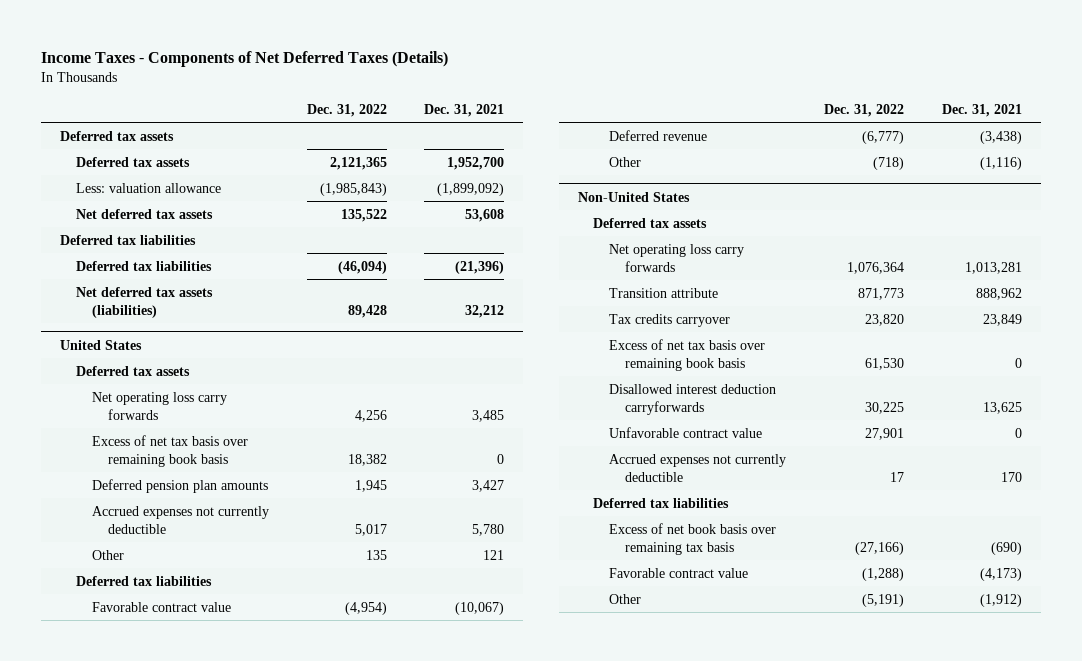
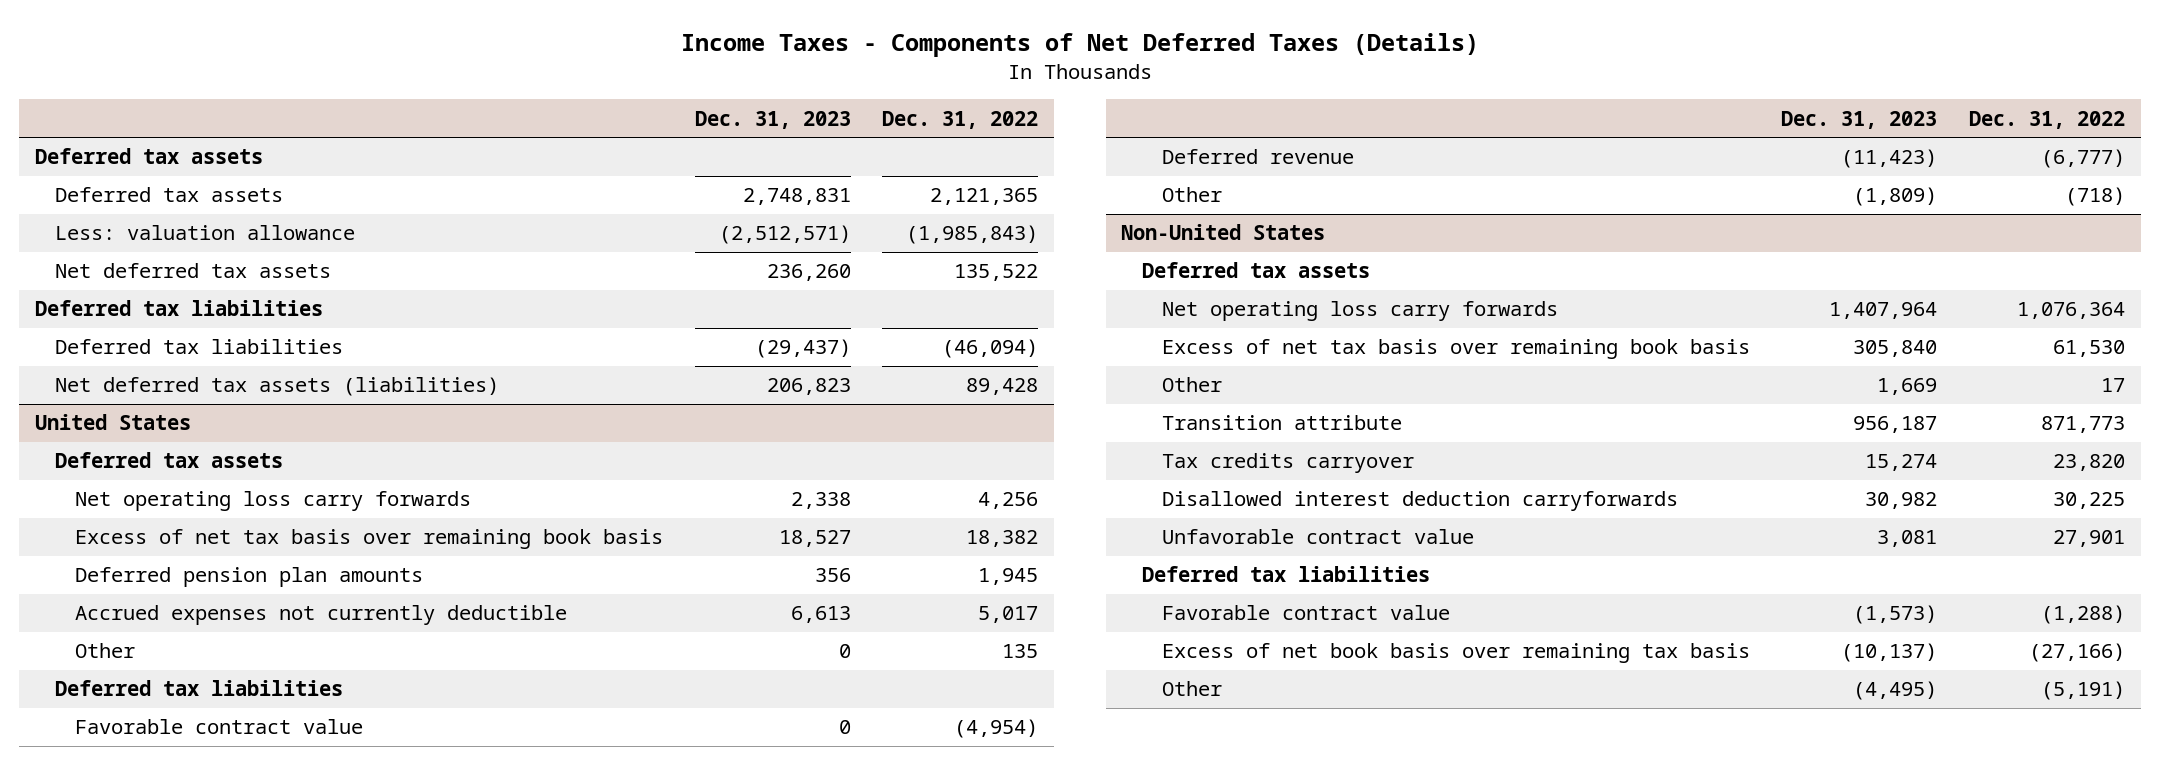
[424,103,505,117] Dec. 31, 2021 -> none
none -> [694,110,851,129] Dec. 31, 2023
[609,338,766,371] Excess of net tax basis over remaining book basis -> [1161,339,1750,360] Excess of net tax basis over remaining book basis
none -> [1161,377,1222,393] Other
[609,453,787,482] Accrued expenses not currently deductible -> none
[609,522,777,555] Excess of net book basis over remaining tax basis -> [1161,643,1750,664] Excess of net book basis over remaining tax basis

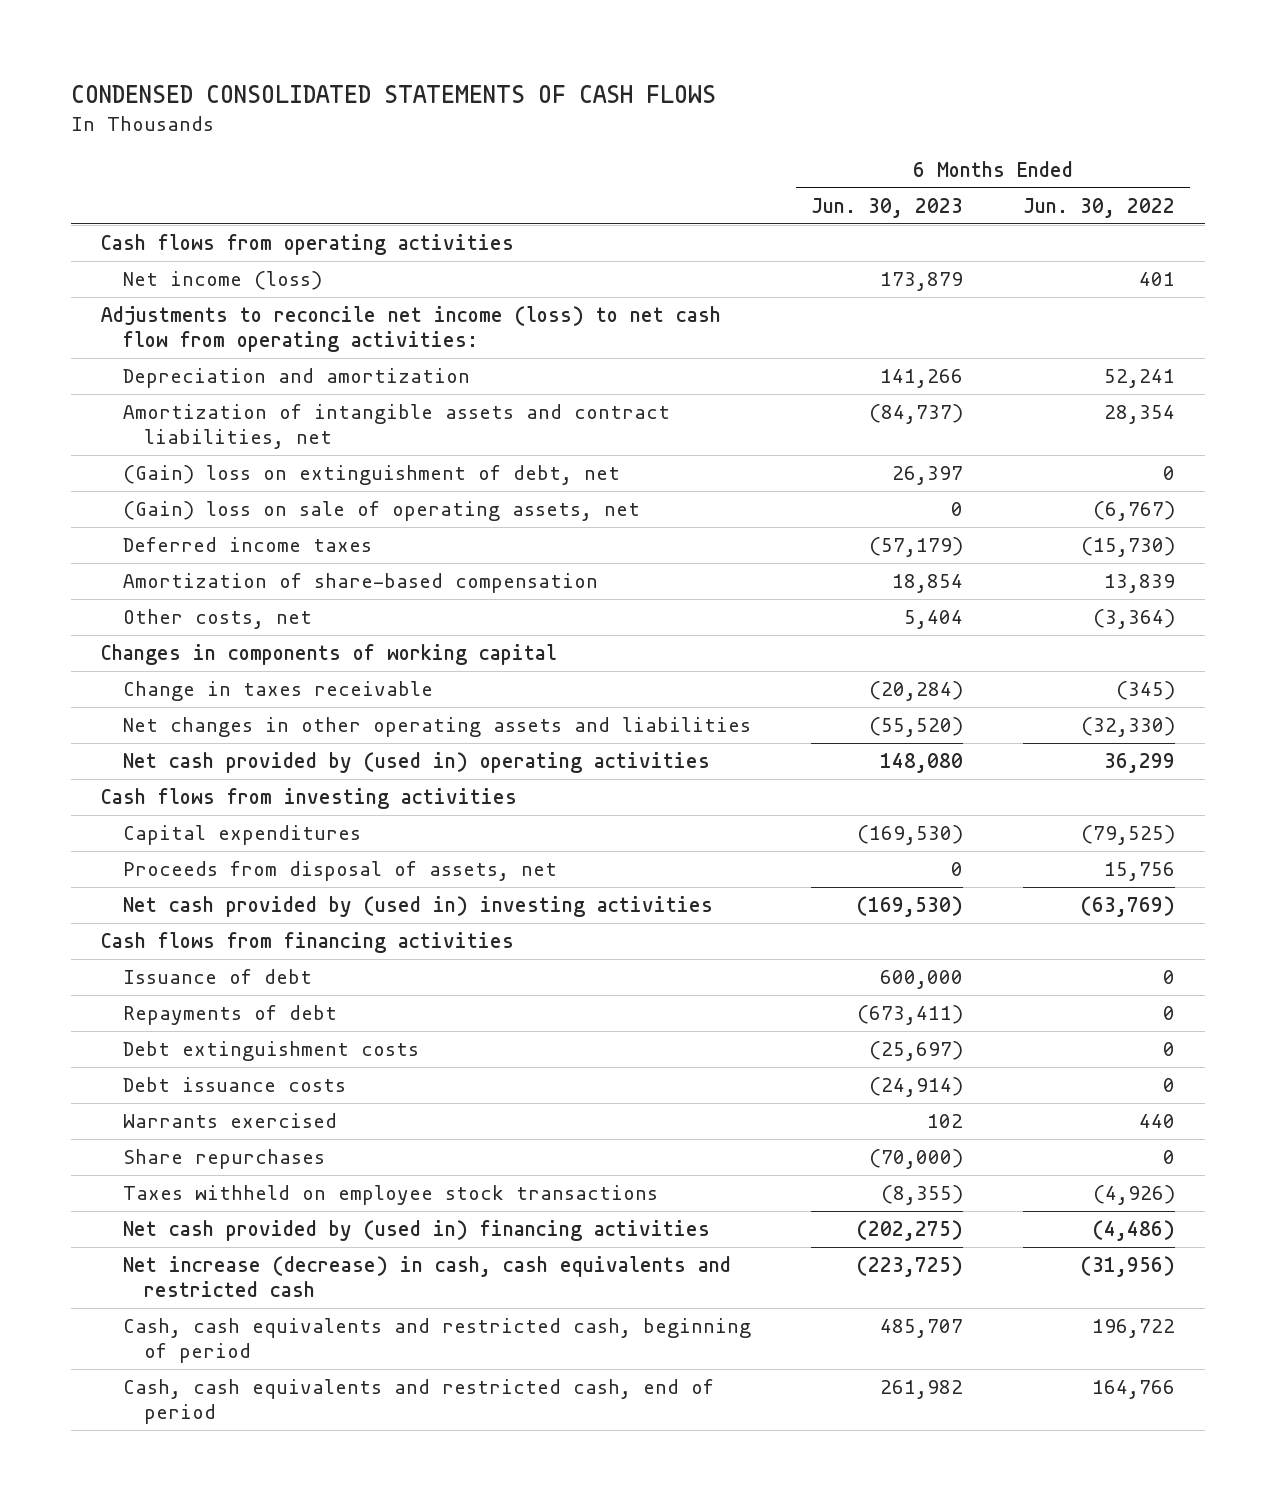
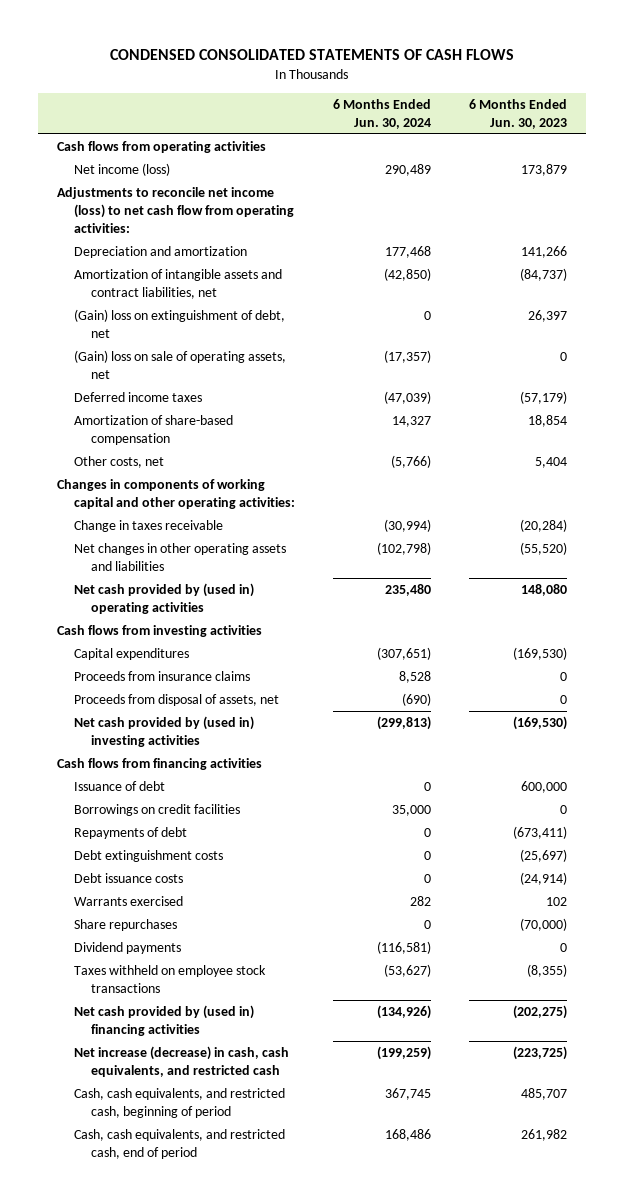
[1022,197,1175,218] Jun. 30, 2022 -> none
none -> [333,98,432,129] 6 Months Ended Jun. 30, 2024
[101,644,558,666] Changes in components of working capital -> [56,479,295,509] Changes in components of working capital and other operating activities:
none -> [73,671,250,682] Proceeds from insurance claims
none -> [73,804,240,817] Borrowings on credit facilities
none -> [73,942,181,955] Dividend payments
[122,1256,731,1297] Net increase (decrease) in cash, cash equivalents and restricted cash -> [73,1046,289,1077] Net increase (decrease) in cash, cash equivalents, and restricted cash
[122,1318,751,1363] Cash, cash equivalents and restricted cash, beginning of period -> [73,1088,285,1118] Cash, cash equivalents, and restricted cash, beginning of period
[122,1379,714,1424] Cash, cash equivalents and restricted cash, end of period -> [73,1129,285,1159] Cash, cash equivalents, and restricted cash, end of period

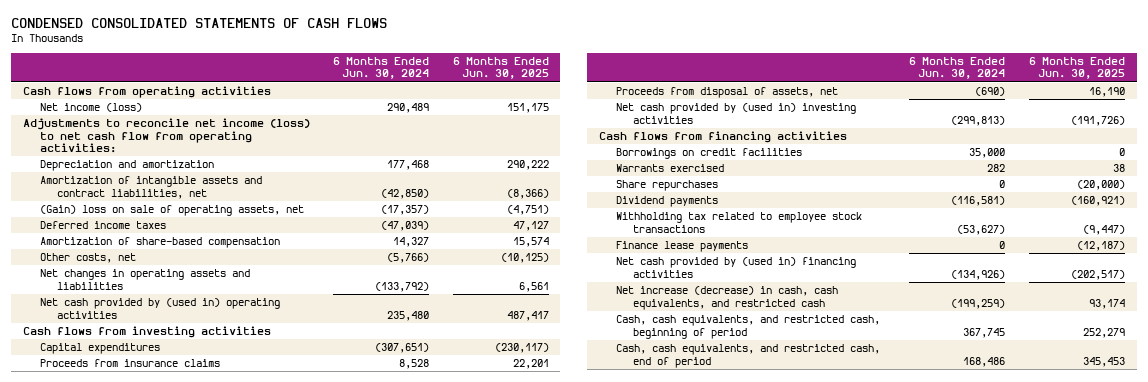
[469,98,568,129] 6 Months Ended Jun. 30, 2023 -> none
none -> [452,56,549,80] 6 Months Ended Jun. 30, 2025
[73,309,285,338] (Gain) loss on extinguishment of debt, net -> none
[56,479,295,509] Changes in components of working capital and other operating activities: -> none
[73,520,223,533] Change in taxes receivable -> none
[73,543,286,571] Net changes in other operating assets and liabilities -> [39,269,250,290] Net changes in operating assets and liabilities
[377,542,432,556] (102,798) -> [375,281,430,292] (133,792)
[73,781,165,792] Issuance of debt -> none
[73,827,187,840] Repayments of debt -> none
[73,850,223,863] Debt extinguishment costs -> none
[73,873,183,884] Debt issuance costs -> none
[73,965,266,993] Taxes withheld on employee stock transactions -> [616,212,863,233] Withholding tax related to employee stock transactions
none -> [616,241,749,253] Finance lease payments

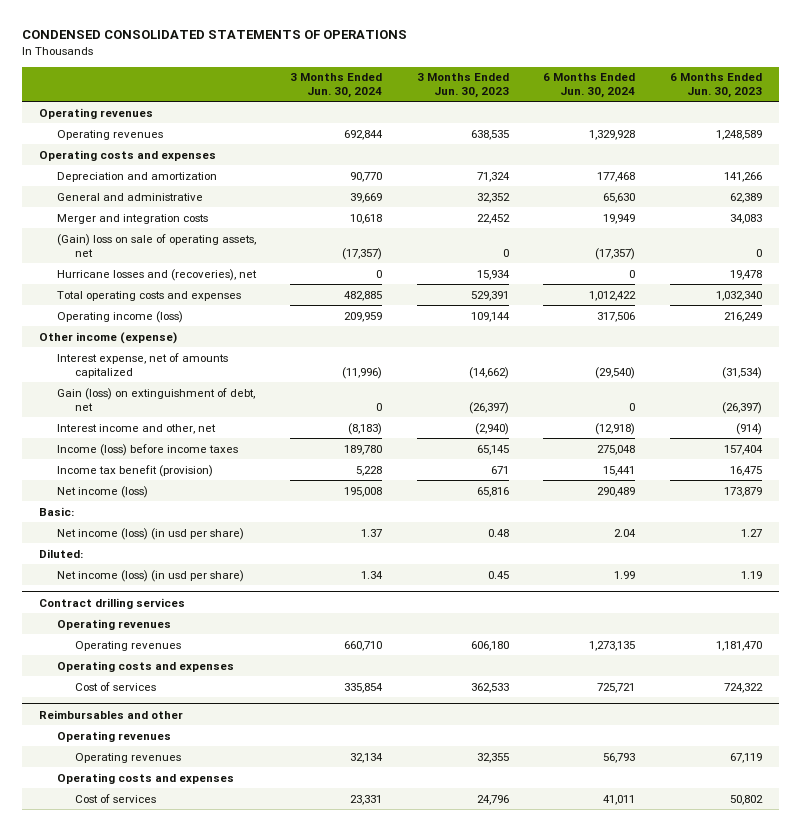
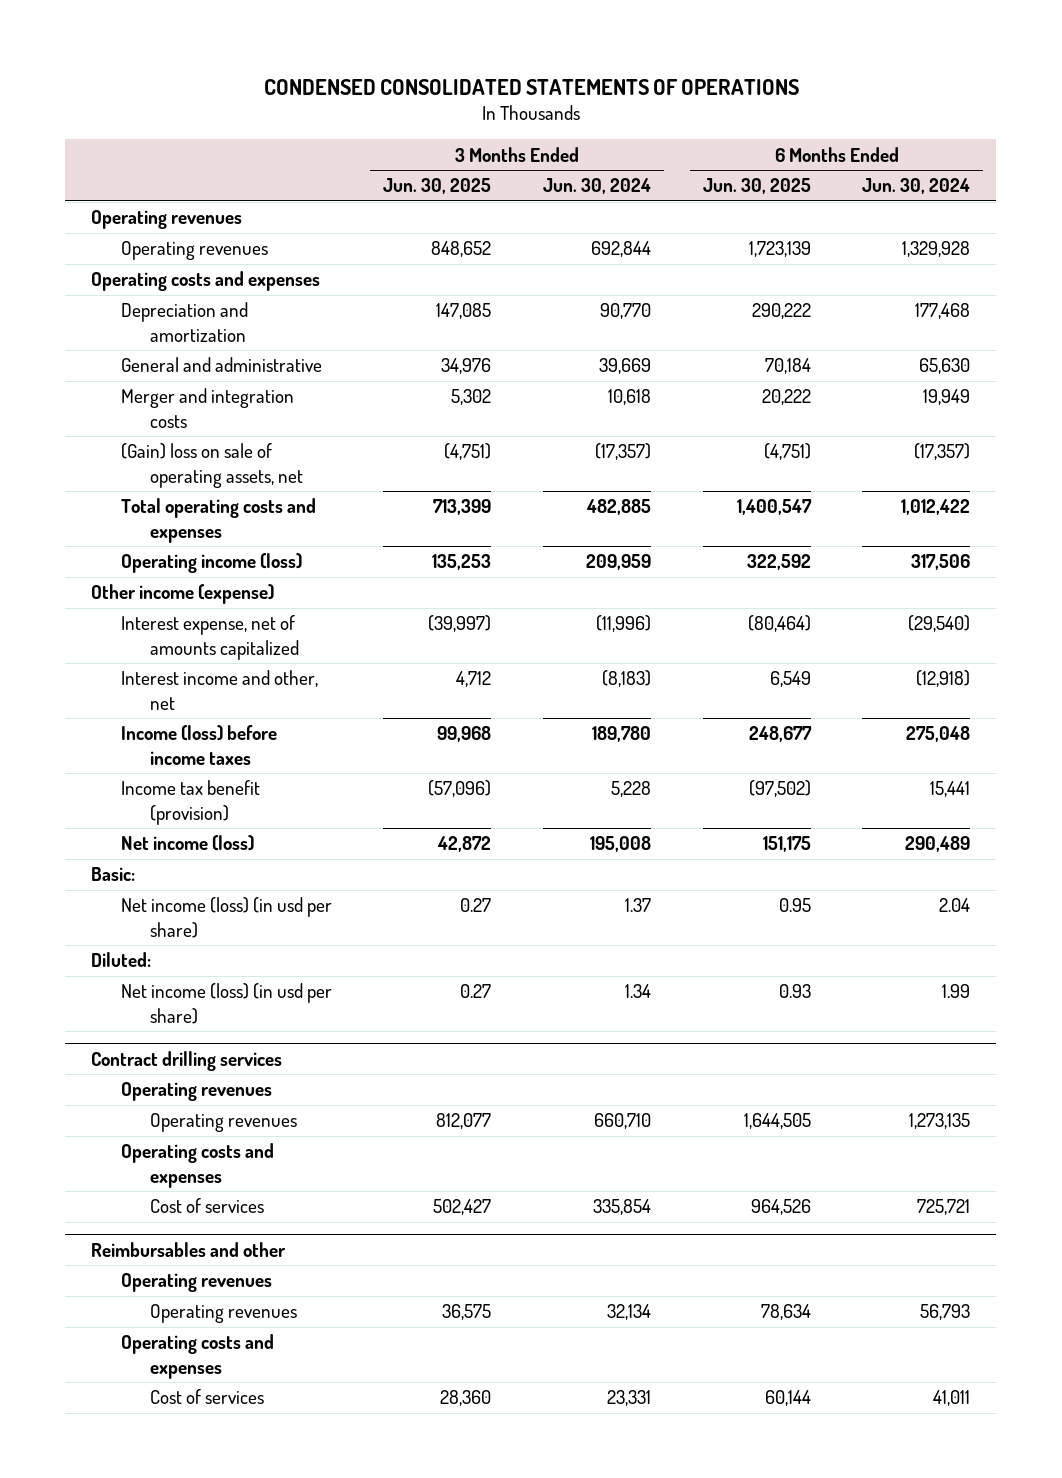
[416,73,509,99] 3 Months Ended Jun. 30, 2023 -> none
[669,73,762,99] 6 Months Ended Jun. 30, 2023 -> none
none -> [383,178,492,195] Jun. 30, 2025
none -> [702,178,811,195] Jun. 30, 2025
[56,268,257,281] Hurricane losses and (recoveries), net -> none
[56,387,255,411] Gain (loss) on extinguishment of debt, net -> none

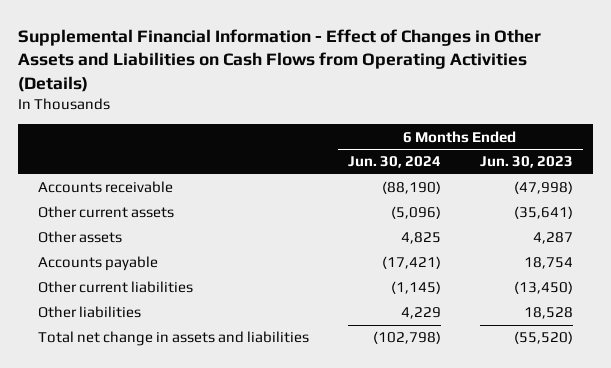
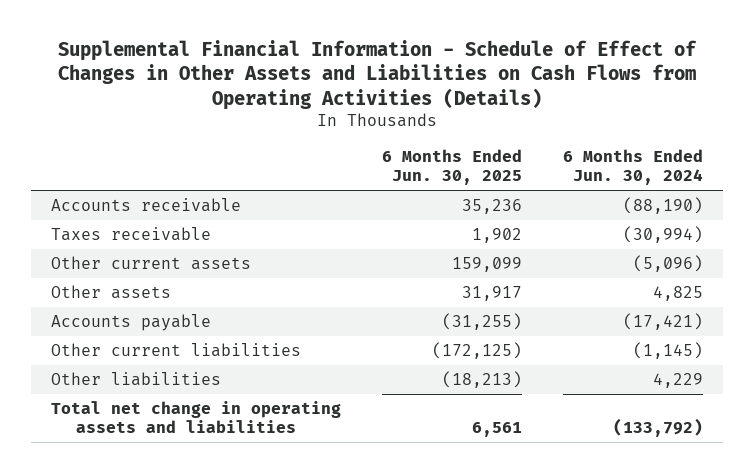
[18,28,542,92] Supplemental Financial Information - Effect of Changes in Other Assets and Liabilities on Cash Flows from Operating Activities (Details) -> [58,39,698,110] Supplemental Financial Information - Schedule of Effect of Changes in Other Assets and Liabilities on Cash Flows from Operating Activities (Details)
[480,156,574,169] Jun. 30, 2023 -> none
none -> [382,149,523,186] 6 Months Ended Jun. 30, 2025
none -> [51,227,212,242] Taxes receivable
[37,331,309,347] Total net change in assets and liabilities -> [51,401,342,433] Total net change in operating assets and liabilities
[372,331,441,345] (102,798) -> [612,417,703,437] (133,792)

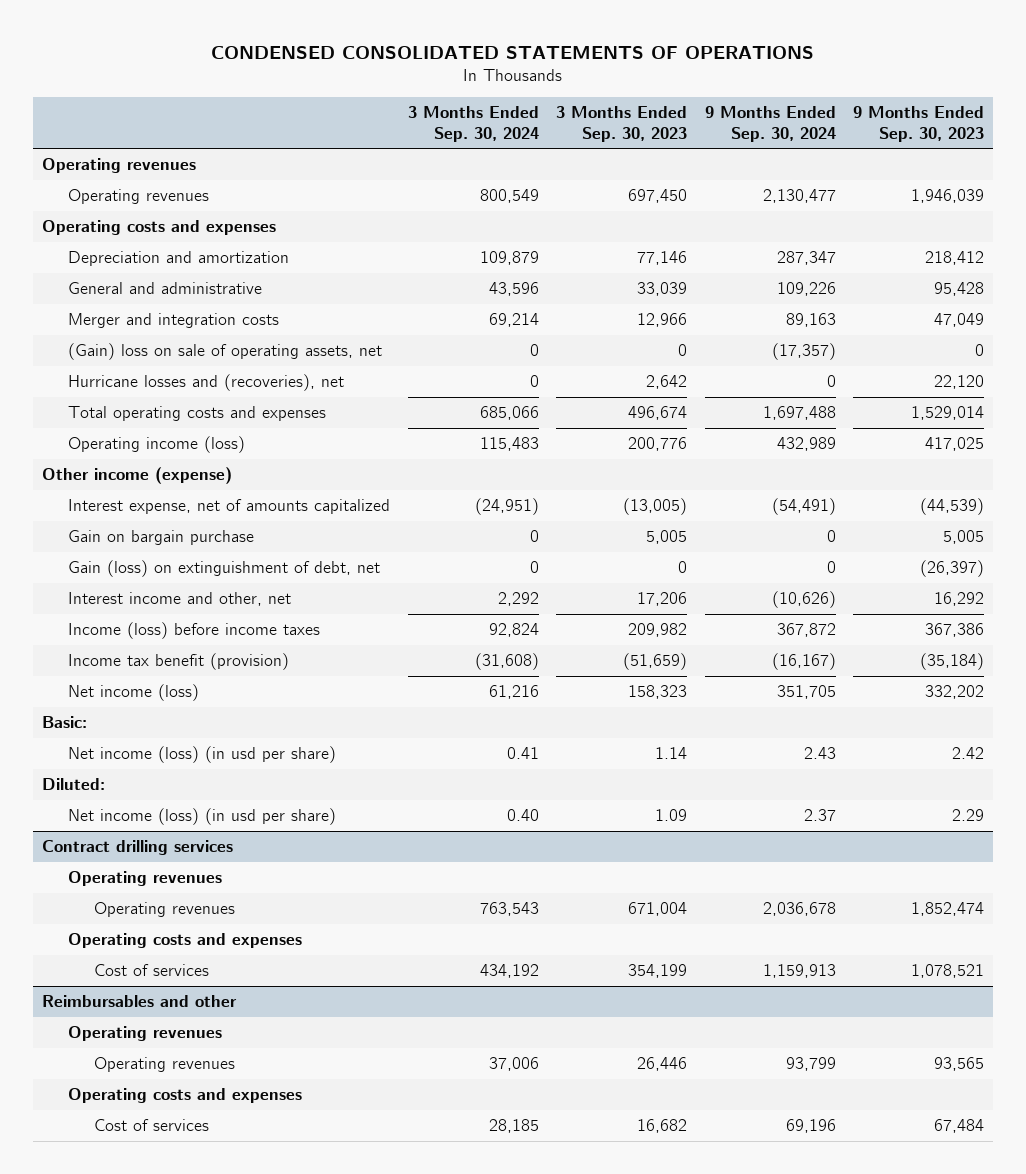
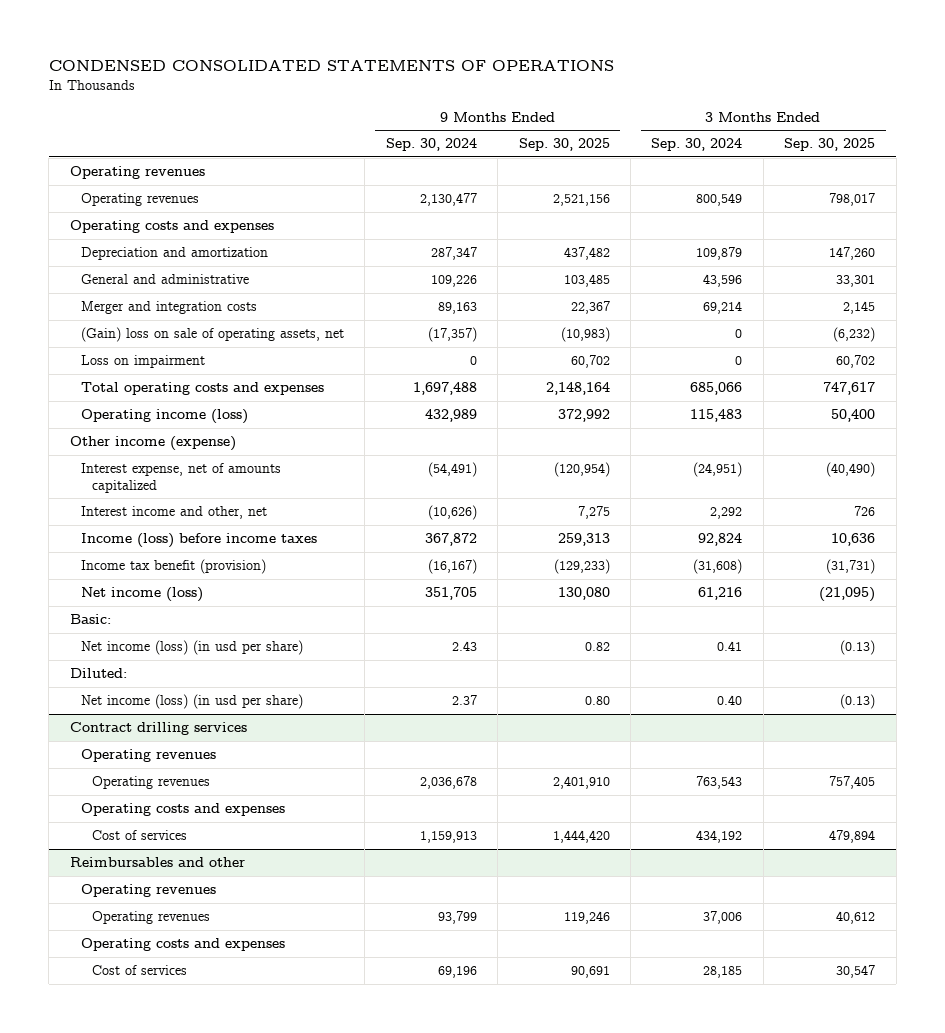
[556,106,688,142] 3 Months Ended Sep. 30, 2023 -> none
[853,106,985,142] 9 Months Ended Sep. 30, 2023 -> none
none -> [518,138,610,152] Sep. 30, 2025
none -> [784,138,876,152] Sep. 30, 2025
[68,374,345,392] Hurricane losses and (recoveries), net -> none
none -> [80,355,205,369] Loss on impairment
[68,530,255,546] Gain on bargain purchase -> none
[68,560,381,578] Gain (loss) on extinguishment of debt, net -> none

